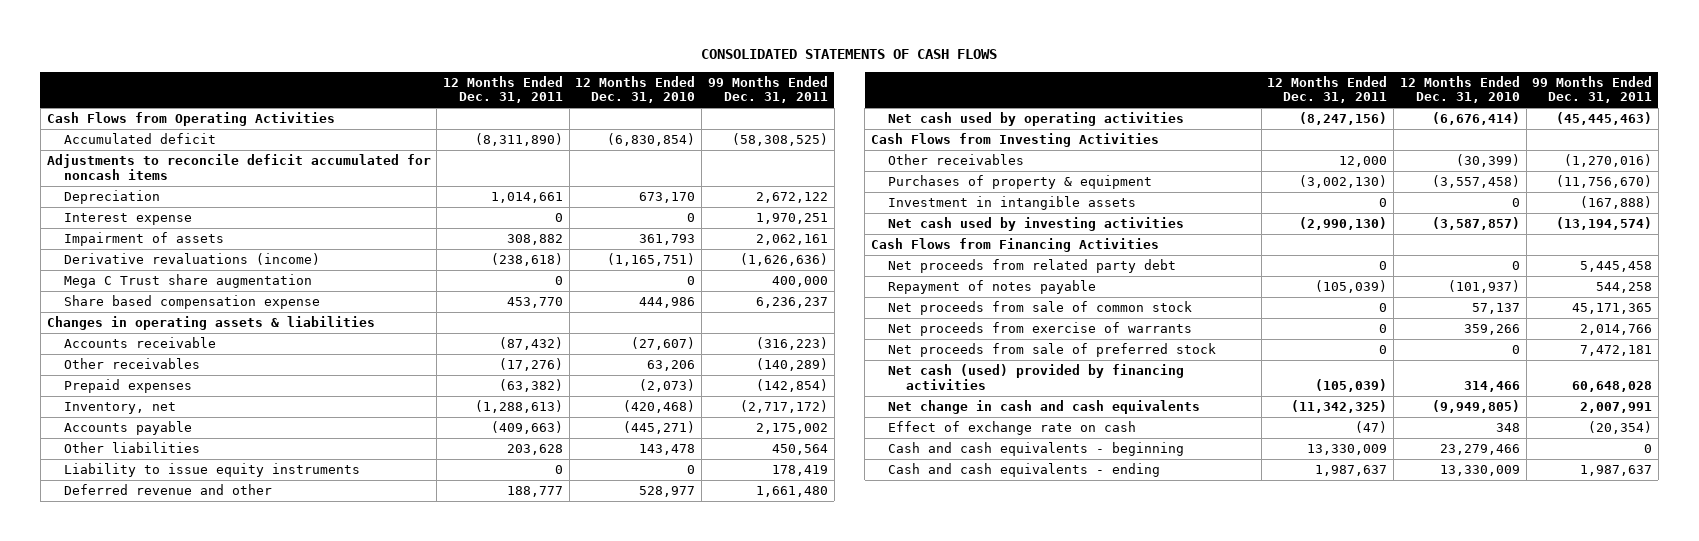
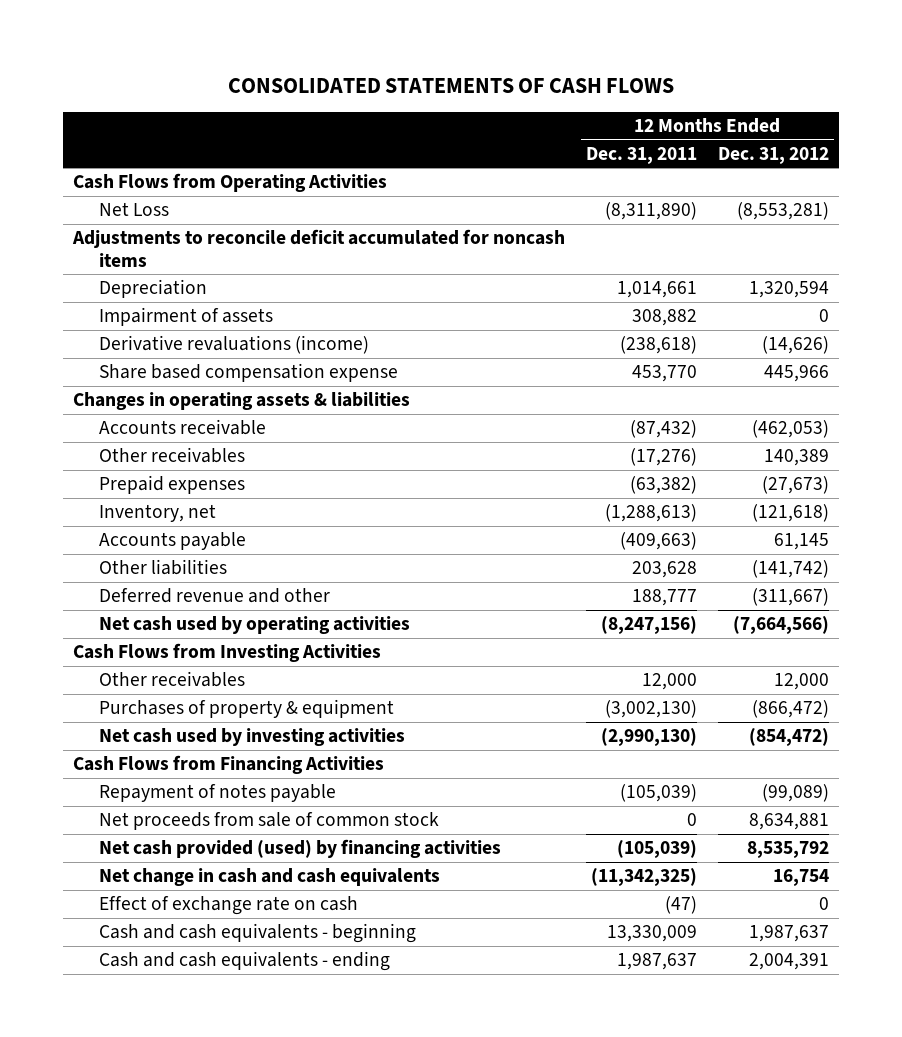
[575,75,696,104] 12 Months Ended Dec. 31, 2010 -> none
[707,75,828,104] 99 Months Ended Dec. 31, 2011 -> none
none -> [717,146,829,164] Dec. 31, 2012
[64,133,217,145] Accumulated deficit -> [99,202,170,217] Net Loss
[64,213,193,226] Interest expense -> none
[64,274,313,289] Mega C Trust share augmentation -> none
[64,463,361,478] Liability to issue equity instruments -> none
[888,196,1137,211] Investment in intangible assets -> none
[888,259,1177,274] Net proceeds from related party debt -> none
[888,322,1193,337] Net proceeds from exercise of warrants -> none
[888,343,1217,358] Net proceeds from sale of preferred stock -> none
[888,364,1185,390] Net cash (used) provided by financing activities -> [99,839,502,859] Net cash provided (used) by financing activities

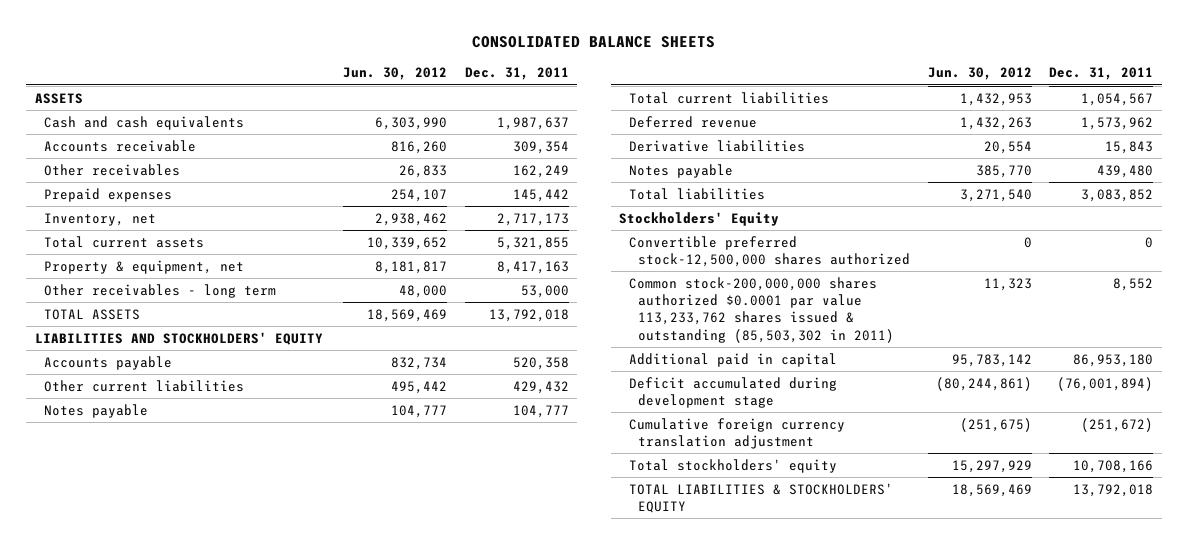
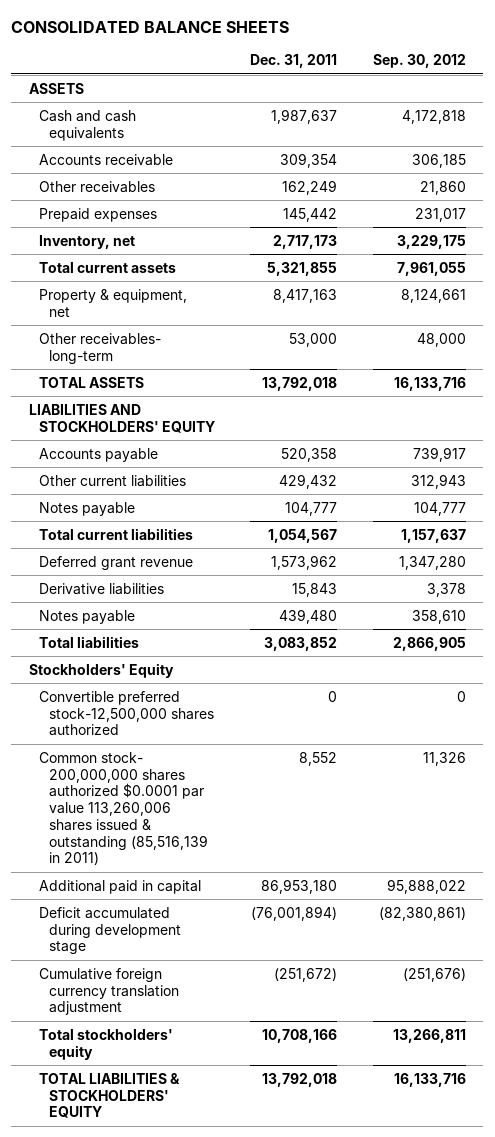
[343,67,448,81] Jun. 30, 2012 -> none
none -> [372,54,466,69] Sep. 30, 2012
[44,283,277,298] Other receivables - long term -> [38,332,161,364] Other receivables- long-term
[628,115,757,128] Deferred revenue -> [38,555,193,570] Deferred grant revenue
[628,276,895,343] Common stock-200,000,000 shares authorized $0.0001 par value 113,233,762 shares issued & outstanding (85,503,302 in 2011) -> [38,751,208,866] Common stock- 200,000,000 shares authorized $0.0001 par value 113,260,006 shares issued & outstanding (85,516,139 in 2011)

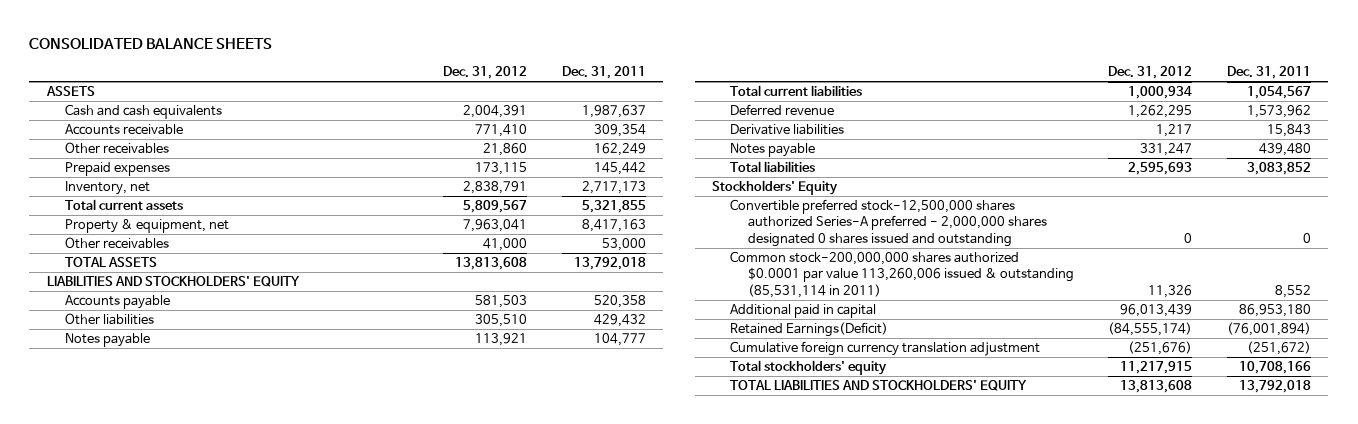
[372,54,466,69] Sep. 30, 2012 -> none
none -> [443,65,528,79] Dec. 31, 2012
[38,332,161,364] Other receivables- long-term -> [64,237,169,250] Other receivables
[38,474,186,487] Other current liabilities -> [64,313,154,326] Other liabilities
[38,555,193,570] Deferred grant revenue -> [729,104,834,116] Deferred revenue
[38,690,214,737] Convertible preferred stock-12,500,000 shares authorized -> [729,199,1047,247] Convertible preferred stock-12,500,000 shares authorized Series-A preferred - 2,000,000 shares designated 0 shares issued and outstanding
[38,751,208,866] Common stock- 200,000,000 shares authorized $0.0001 par value 113,260,006 shares issued & outstanding (85,516,139 in 2011) -> [729,251,1074,298] Common stock-200,000,000 shares authorized $0.0001 par value 113,260,006 issued & outstanding (85,531,114 in 2011)
[38,906,181,955] Deficit accumulated during development stage -> [729,322,888,338] Retained Earnings(Deficit)
[38,1072,180,1119] TOTAL LIABILITIES & STOCKHOLDERS' EQUITY -> [729,380,1027,392] TOTAL LIABILITIES AND STOCKHOLDERS' EQUITY

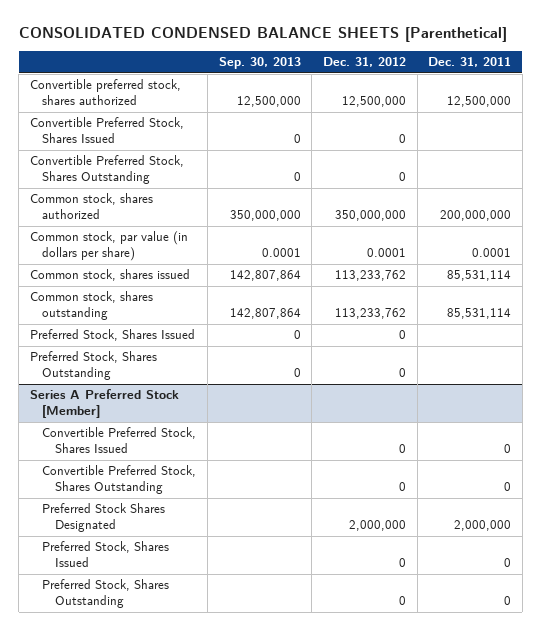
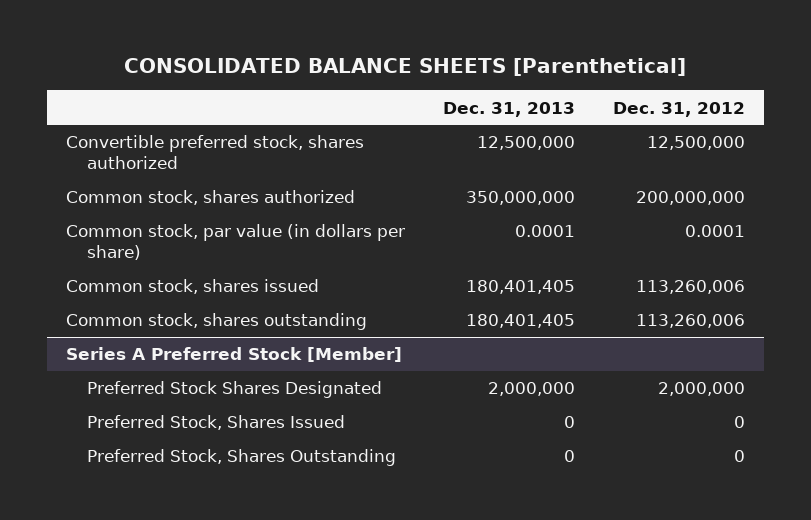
[18,27,507,43] CONSOLIDATED CONDENSED BALANCE SHEETS [Parenthetical] -> [124,58,687,77] CONSOLIDATED BALANCE SHEETS [Parenthetical]
[218,57,301,70] Sep. 30, 2013 -> none
[428,57,512,68] Dec. 31, 2011 -> none
none -> [442,101,575,117] Dec. 31, 2013
[29,117,184,144] Convertible Preferred Stock, Shares Issued -> none
[29,155,184,185] Convertible Preferred Stock, Shares Outstanding -> none
[334,210,406,222] 350,000,000 -> [636,191,746,206] 200,000,000
[29,329,195,342] Preferred Stock, Shares Issued -> none
[29,351,157,381] Preferred Stock, Shares Outstanding -> none
[334,270,406,282] 113,233,762 -> [636,280,746,295] 113,260,006
[334,308,406,320] 113,233,762 -> [636,314,746,329] 113,260,006
[42,427,197,454] Convertible Preferred Stock, Shares Issued -> none
[42,465,197,495] Convertible Preferred Stock, Shares Outstanding -> none

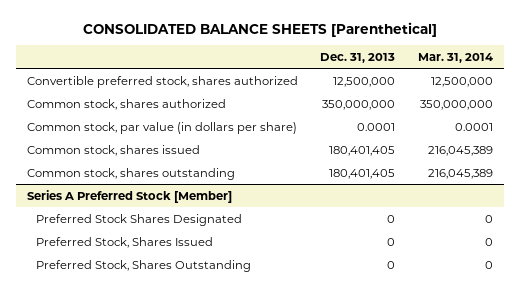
[613,101,746,117] Dec. 31, 2012 -> none
none -> [417,52,493,63] Mar. 31, 2014
[487,382,575,397] 2,000,000 -> [387,214,396,223] 0

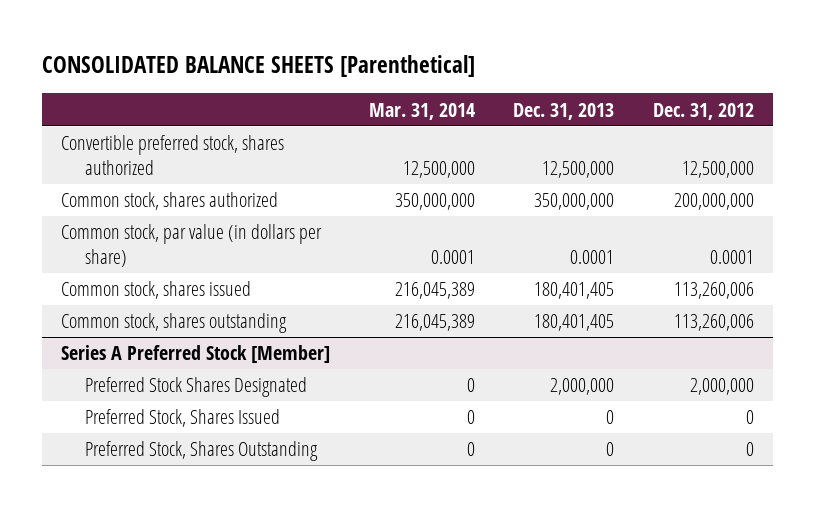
none -> [652,102,754,120] Dec. 31, 2012
[387,214,396,223] 0 -> [550,378,615,396] 2,000,000

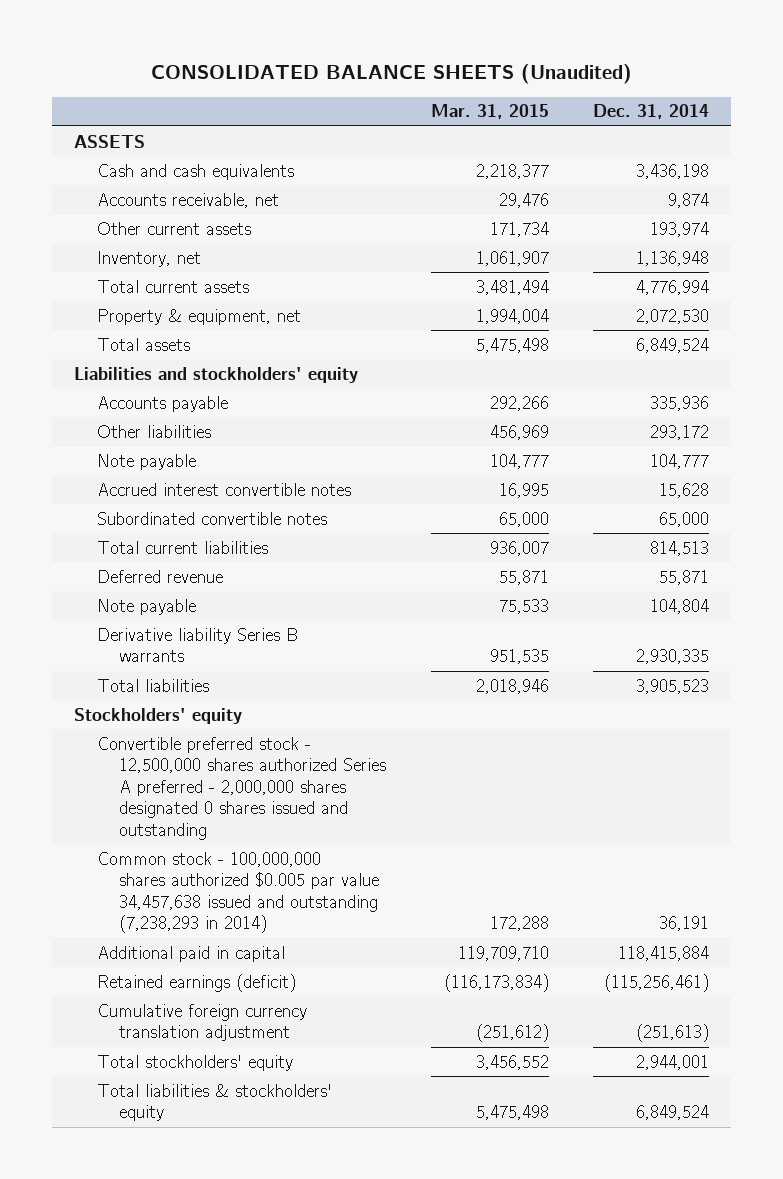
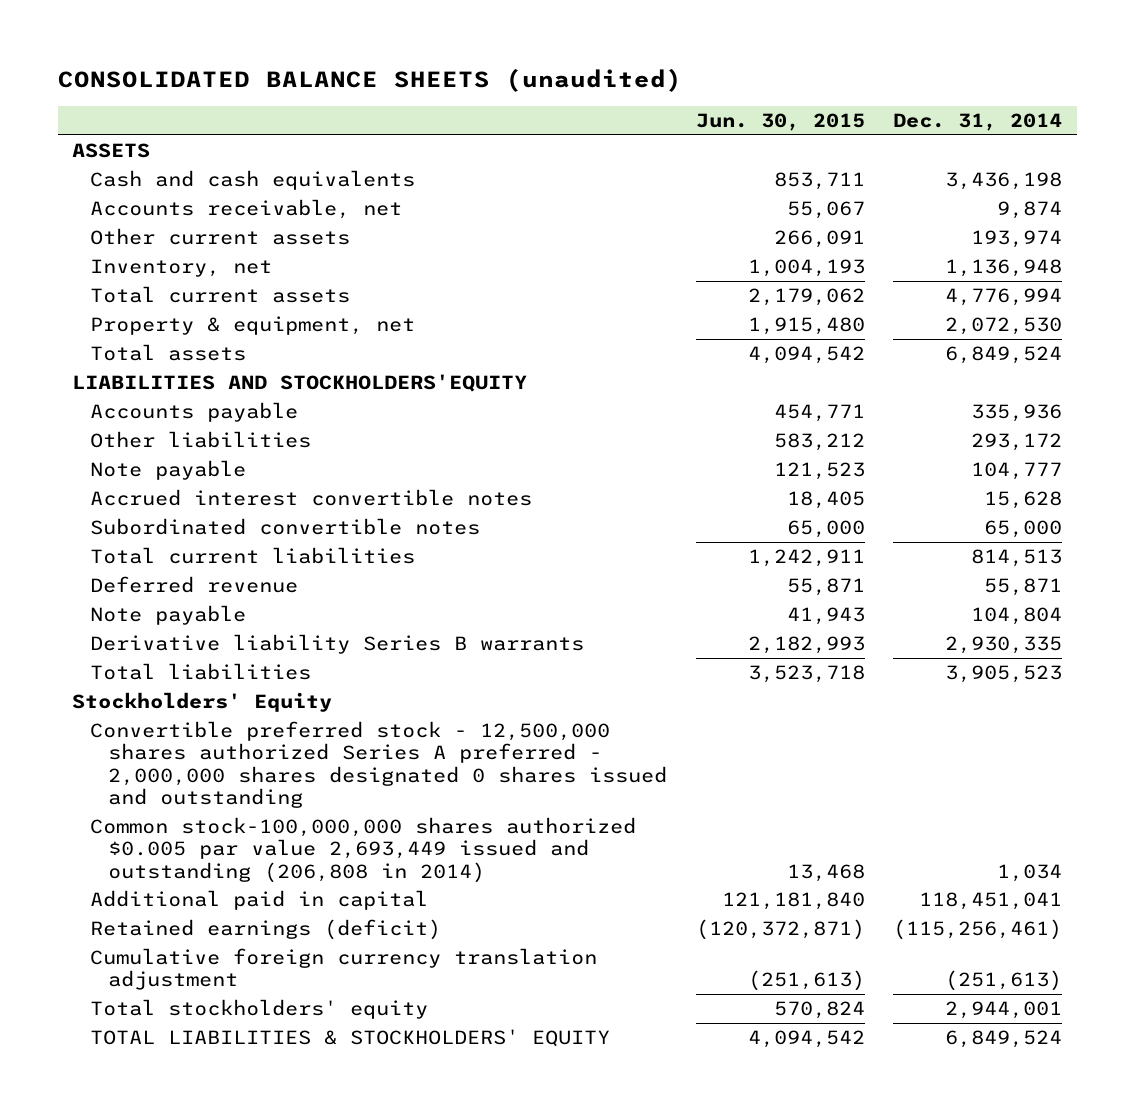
[150,64,632,85] CONSOLIDATED BALANCE SHEETS (Unaudited) -> [57,68,682,93] CONSOLIDATED BALANCE SHEETS (unaudited)
[430,104,549,120] Mar. 31, 2015 -> none
none -> [695,113,865,132] Jun. 30, 2015
[74,366,359,383] Liabilities and stockholders' equity -> [71,373,527,392] LIABILITIES AND STOCKHOLDERS'EQUITY
[74,707,243,724] Stockholders' equity -> [71,691,332,712] Stockholders' Equity
[96,851,380,934] Common stock - 100,000,000 shares authorized $0.005 par value 34,457,638 issued and outstanding (7,238,293 in 2014) -> [90,816,637,883] Common stock-100,000,000 shares authorized $0.005 par value 2,693,449 issued and outstanding (206,808 in 2014)
[659,916,710,932] 36,191 -> [997,863,1063,882] 1,034
[618,945,710,961] 118,415,884 -> [919,891,1063,910] 118,451,041
[96,1083,332,1122] Total liabilities & stockholders' equity -> [90,1028,611,1047] TOTAL LIABILITIES & STOCKHOLDERS' EQUITY

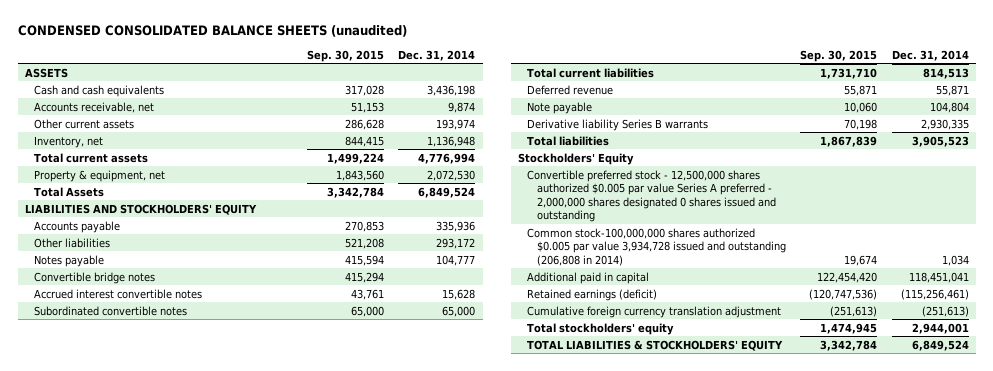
[57,68,682,93] CONSOLIDATED BALANCE SHEETS (unaudited) -> [17,25,407,38] CONDENSED CONSOLIDATED BALANCE SHEETS (unaudited)
[695,113,865,132] Jun. 30, 2015 -> none
none -> [306,49,384,62] Sep. 30, 2015
[90,343,247,361] Total assets -> [34,186,105,197] Total Assets
[71,373,527,392] LIABILITIES AND STOCKHOLDERS'EQUITY -> [24,203,257,215] LIABILITIES AND STOCKHOLDERS' EQUITY
[90,459,247,480] Note payable -> [34,254,105,267] Notes payable
none -> [34,271,156,284] Convertible bridge notes
[90,720,668,809] Convertible preferred stock - 12,500,000 shares authorized Series A preferred - 2,000,000 shares designated 0 shares issued and outstanding -> [527,169,776,223] Convertible preferred stock - 12,500,000 shares authorized $0.005 par value Series A preferred - 2,000,000 shares designated 0 shares issued and outstanding
[90,816,637,883] Common stock-100,000,000 shares authorized $0.005 par value 2,693,449 issued and outstanding (206,808 in 2014) -> [527,227,786,266] Common stock-100,000,000 shares authorized $0.005 par value 3,934,728 issued and outstanding (206,808 in 2014)

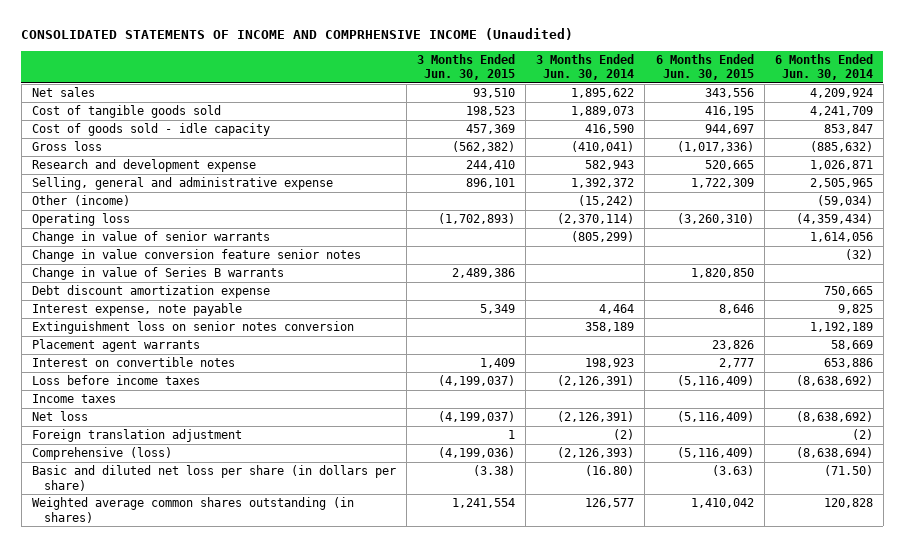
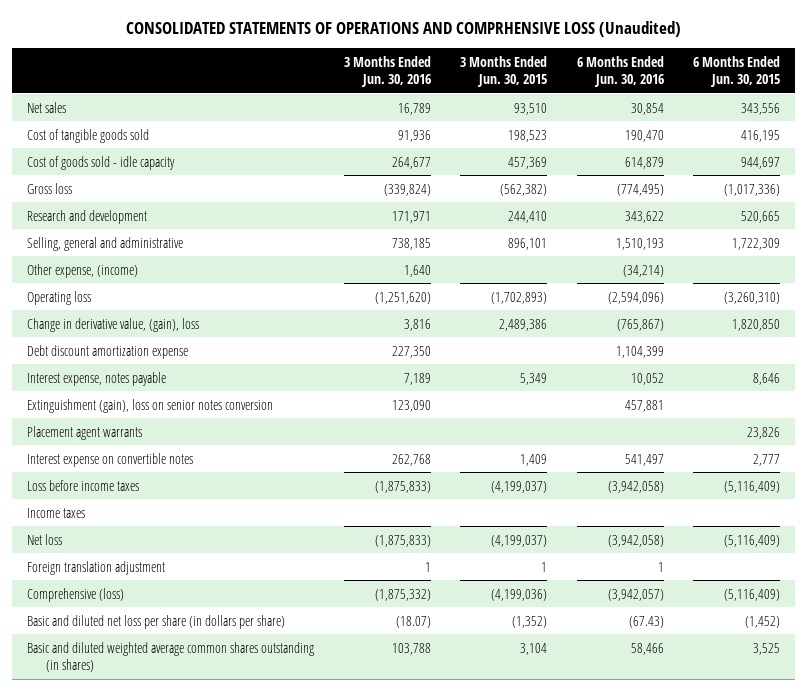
[21,28,574,41] CONSOLIDATED STATEMENTS OF INCOME AND COMPRHENSIVE INCOME (Unaudited) -> [125,21,681,38] CONSOLIDATED STATEMENTS OF OPERATIONS AND COMPRHENSIVE LOSS (Unaudited)
[536,53,635,81] 3 Months Ended Jun. 30, 2014 -> none
[774,53,873,81] 6 Months Ended Jun. 30, 2014 -> none
none -> [343,55,431,88] 3 Months Ended Jun. 30, 2016
none -> [576,55,664,88] 6 Months Ended Jun. 30, 2016
[32,159,257,173] Research and development expense -> [26,209,147,224] Research and development
[32,177,334,191] Selling, general and administrative expense -> [26,236,183,251] Selling, general and administrative
[32,195,131,207] Other (income) -> [26,263,138,278] Other expense, (income)
[32,231,271,245] Change in value of senior warrants -> none
[32,249,362,263] Change in value conversion feature senior notes -> none
[32,267,285,281] Change in value of Series B warrants -> [26,317,199,332] Change in derivative value, (gain), loss
[32,303,243,317] Interest expense, note payable -> [26,371,166,386] Interest expense, notes payable
[32,321,355,335] Extinguishment loss on senior notes conversion -> [26,398,273,413] Extinguishment (gain), loss on senior notes conversion
[32,357,236,368] Interest on convertible notes -> [26,452,193,467] Interest expense on convertible notes
[473,465,516,477] (3.38) -> [512,615,548,628] (1,352)
[711,465,754,477] (3.63) -> [745,615,781,628] (1,452)
[32,497,355,523] Weighted average common shares outstanding (in shares) -> [26,641,314,673] Basic and diluted weighted average common shares outstanding (in shares)
[452,498,516,509] 1,241,554 -> [520,642,548,655] 3,104
[690,498,754,509] 1,410,042 -> [753,642,781,655] 3,525

